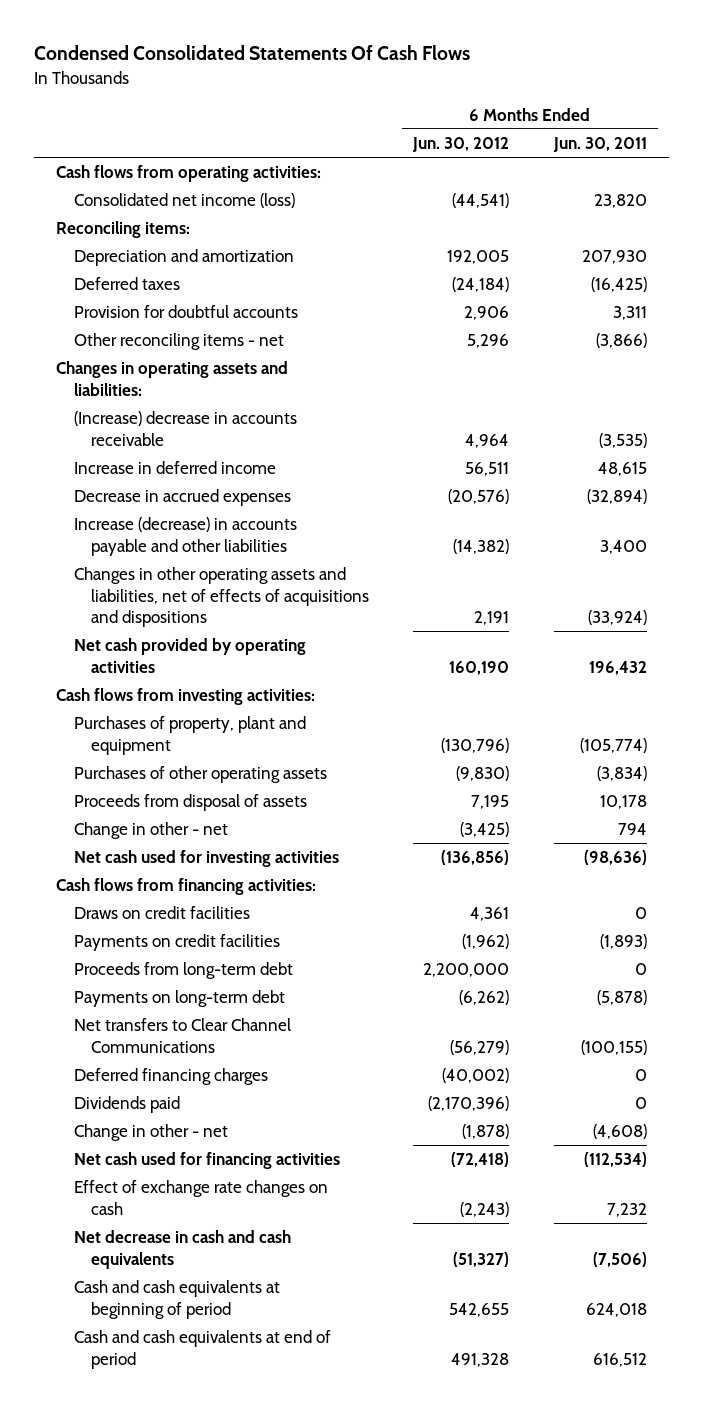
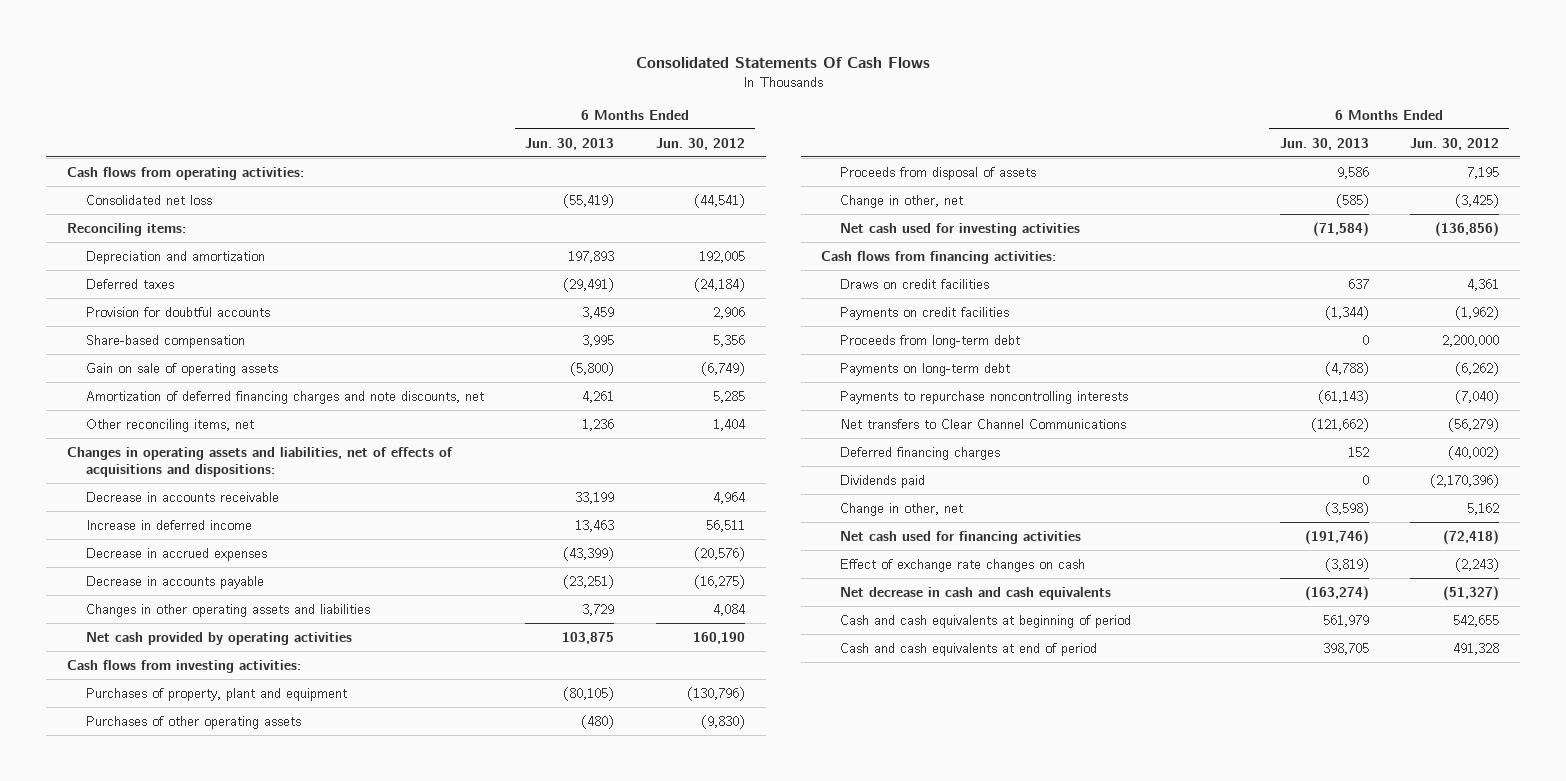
[33,45,470,61] Condensed Consolidated Statements Of Cash Flows -> [636,57,931,69] Consolidated Statements Of Cash Flows
[552,136,647,152] Jun. 30, 2011 -> none
none -> [525,137,615,150] Jun. 30, 2013
[73,193,295,209] Consolidated net income (loss) -> [86,194,213,205] Consolidated net loss
none -> [86,334,246,348] Share-based compensation
none -> [86,362,279,376] Gain on sale of operating assets
none -> [86,390,485,404] Amortization of deferred financing charges and note discounts, net
[73,333,284,351] Other reconciling items - net -> [86,418,255,432] Other reconciling items, net
[467,334,510,349] 5,296 -> [712,418,745,431] 1,404
[55,361,288,396] Changes in operating assets and liabilities: -> [67,446,454,477] Changes in operating assets and liabilities, net of effects of acquisitions and dispositions:
[73,411,297,446] (Increase) decrease in accounts receivable -> [86,491,280,502] Decrease in accounts receivable
[73,517,297,556] Increase (decrease) in accounts payable and other liabilities -> [86,575,265,589] Decrease in accounts payable
[453,538,510,554] (14,382) -> [693,574,745,589] (16,275)
[73,567,370,628] Changes in other operating assets and liabilities, net of effects of acquisitions and dispositions -> [86,603,371,617] Changes in other operating assets and liabilities
[474,611,510,626] 2,191 -> [712,603,745,616] 4,084
[73,822,228,840] Change in other - net -> [840,194,964,208] Change in other, net
none -> [840,390,1129,404] Payments to repurchase noncontrolling interests
[73,1124,228,1142] Change in other - net -> [840,502,964,516] Change in other, net
[462,1124,510,1140] (1,878) -> [1467,502,1500,515] 5,162

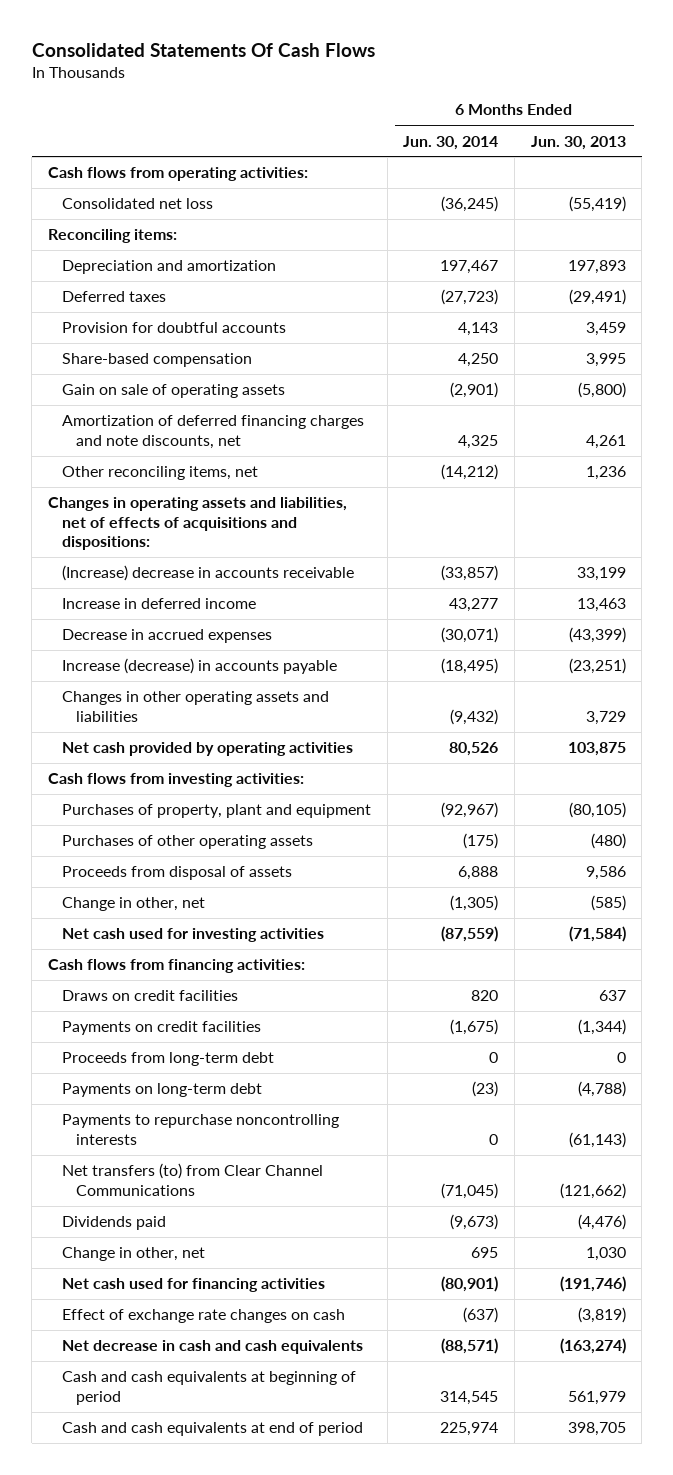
[655,137,745,150] Jun. 30, 2012 -> none
none -> [403,135,499,150] Jun. 30, 2014
[86,491,280,502] Decrease in accounts receivable -> [62,565,355,582] (Increase) decrease in accounts receivable
[86,575,265,589] Decrease in accounts payable -> [62,658,338,675] Increase (decrease) in accounts payable
[840,446,1001,460] Deferred financing charges -> none
[840,418,1127,429] Net transfers to Clear Channel Communications -> [62,1163,324,1196] Net transfers (to) from Clear Channel Communications
[1361,474,1369,485] 0 -> [577,1214,626,1231] (4,476)
[1324,501,1369,516] (3,598) -> [585,1247,626,1262] 1,030

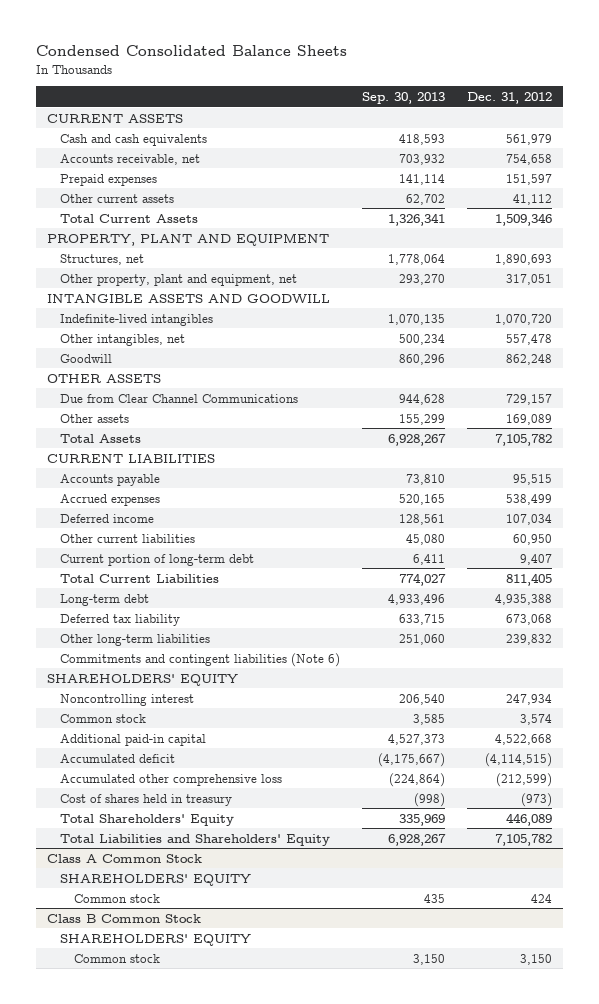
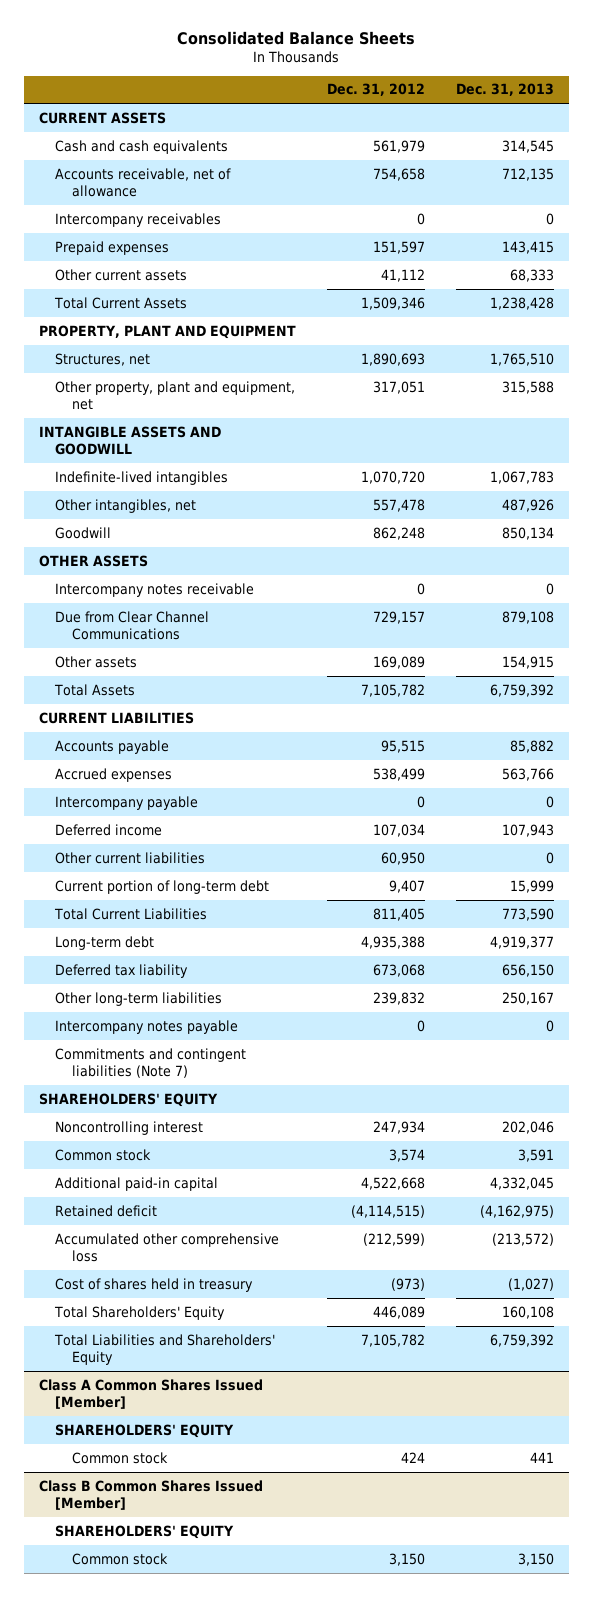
[35,45,347,57] Condensed Consolidated Balance Sheets -> [177,31,416,46] Consolidated Balance Sheets
[362,92,446,105] Sep. 30, 2013 -> none
none -> [455,83,554,97] Dec. 31, 2013
[60,153,201,165] Accounts receivable, net -> [55,167,232,197] Accounts receivable, net of allowance
none -> [55,212,222,227] Intercompany receivables
none -> [55,582,255,597] Intercompany notes receivable
none -> [55,795,199,810] Intercompany payable
none -> [55,1019,239,1034] Intercompany notes payable
[60,652,341,667] Commitments and contingent liabilities (Note 6) -> [55,1047,247,1078] Commitments and contingent liabilities (Note 7)
[60,753,176,763] Accumulated deficit -> [55,1204,158,1217] Retained deficit
[46,853,202,863] Class A Common Stock -> none
none -> [38,1378,263,1409] Class A Common Shares Issued [Member]
[46,913,201,923] Class B Common Stock -> none
none -> [38,1479,263,1510] Class B Common Shares Issued [Member]

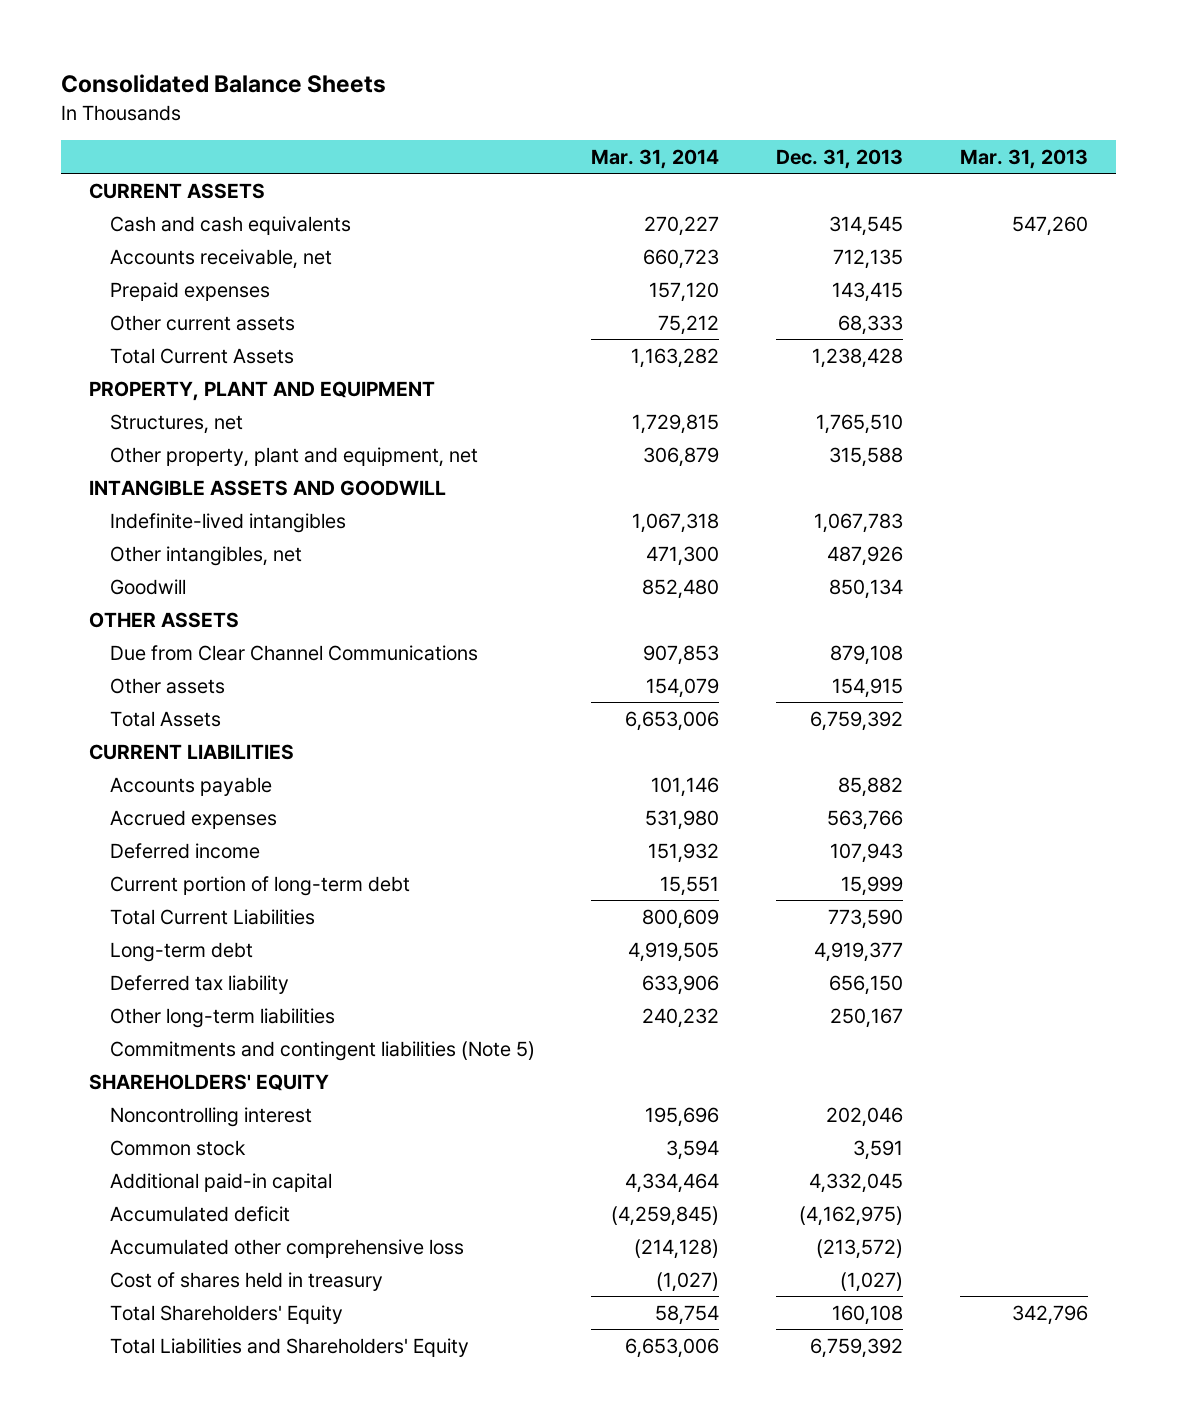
[326,83,425,97] Dec. 31, 2012 -> none
none -> [591,148,720,169] Mar. 31, 2014
none -> [959,148,1088,169] Mar. 31, 2013
[55,212,222,227] Intercompany receivables -> none
[55,167,232,197] Accounts receivable, net of allowance -> [109,248,332,269] Accounts receivable, net
[55,582,255,597] Intercompany notes receivable -> none
[55,795,199,810] Intercompany payable -> none
[55,851,206,864] Other current liabilities -> none
[55,1019,239,1034] Intercompany notes payable -> none
[55,1047,247,1078] Commitments and contingent liabilities (Note 7) -> [109,1040,535,1061] Commitments and contingent liabilities (Note 5)
[55,1204,158,1217] Retained deficit -> [109,1205,290,1222] Accumulated deficit
[38,1378,263,1409] Class A Common Shares Issued [Member] -> none
[55,1423,235,1438] SHAREHOLDERS' EQUITY -> none
[71,1451,168,1464] Common stock -> none
[38,1479,263,1510] Class B Common Shares Issued [Member] -> none
[55,1524,235,1539] SHAREHOLDERS' EQUITY -> none
[71,1552,168,1565] Common stock -> none

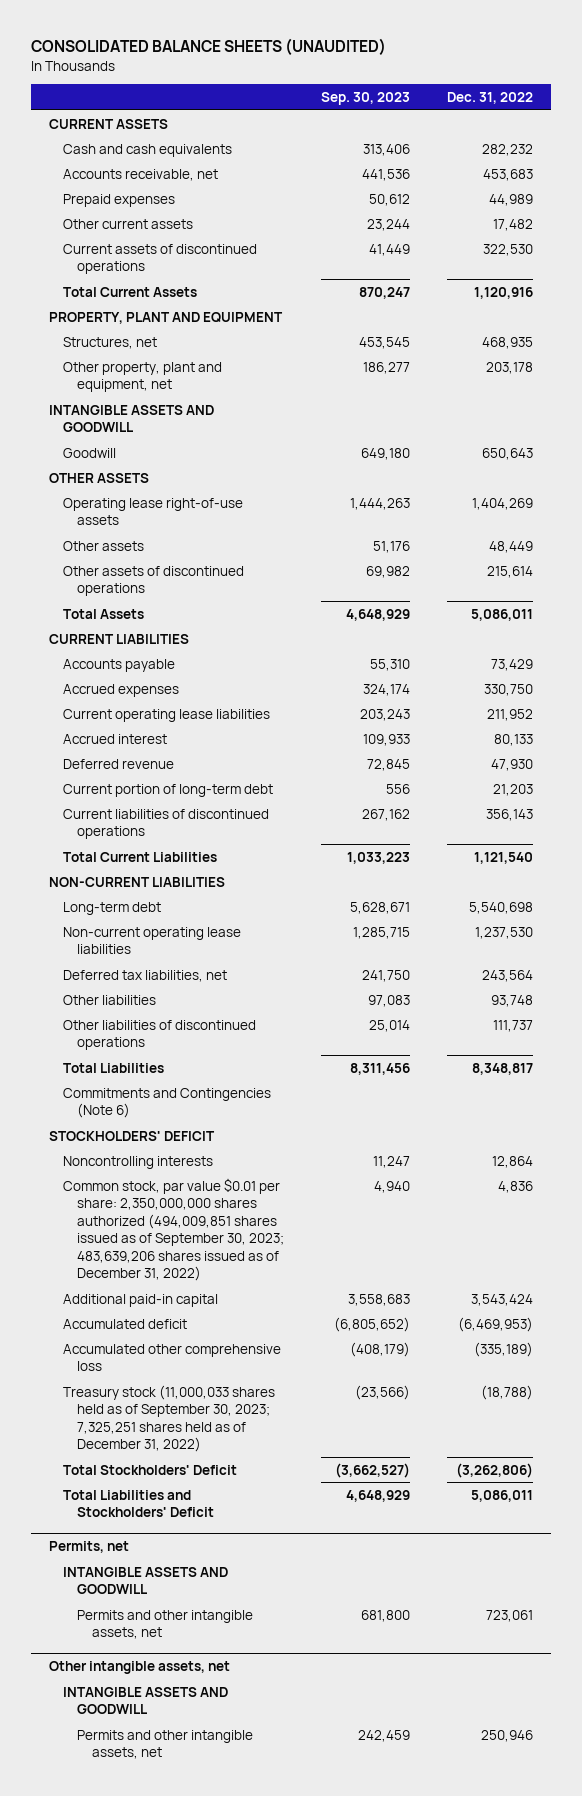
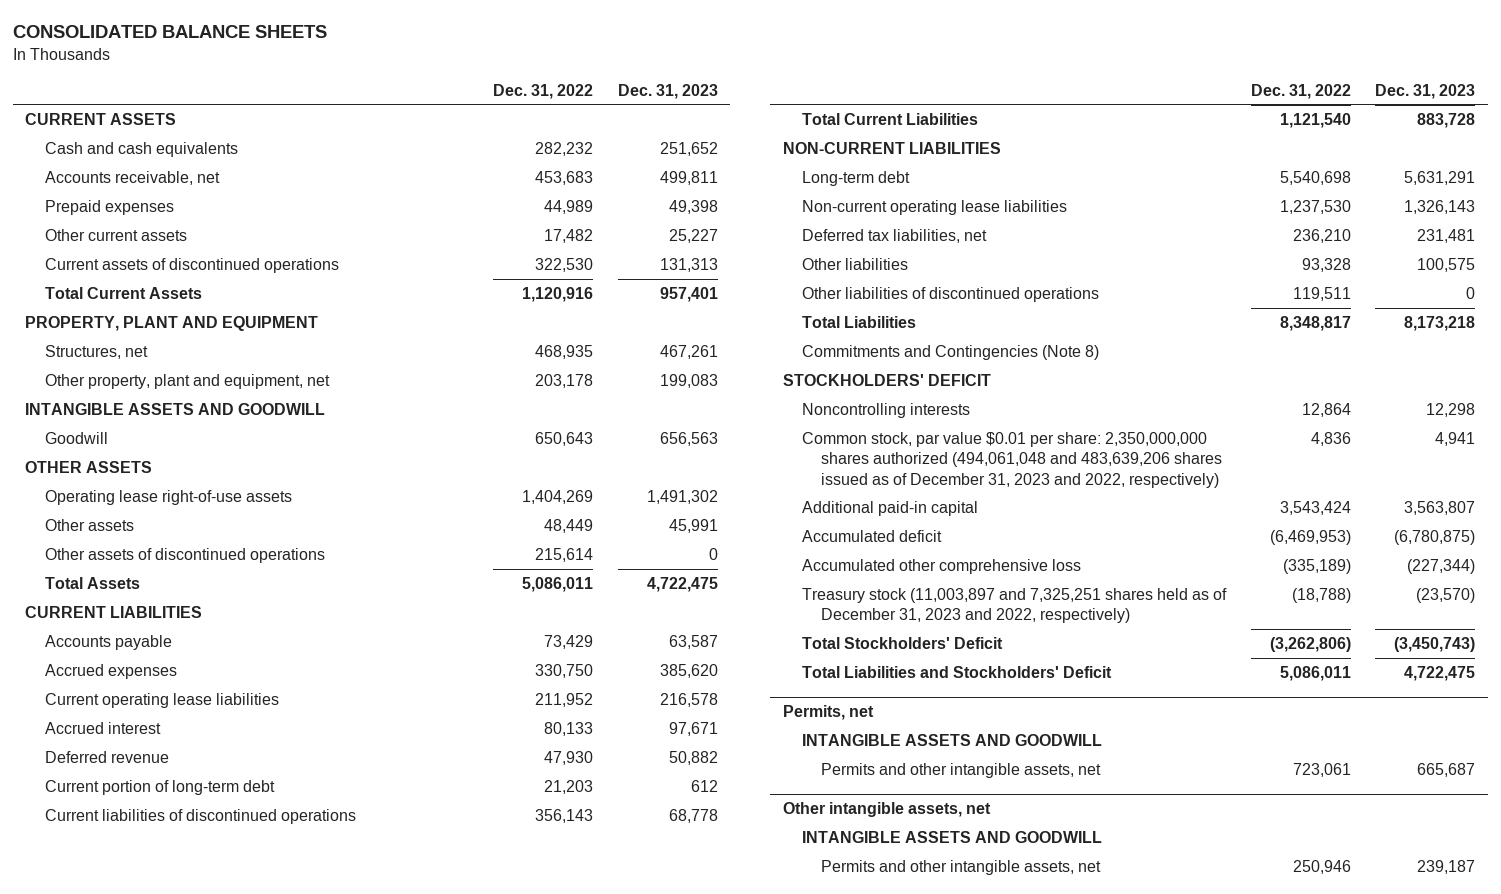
[30,38,386,56] CONSOLIDATED BALANCE SHEETS (UNAUDITED) -> [13,25,328,39] CONSOLIDATED BALANCE SHEETS
[321,91,411,105] Sep. 30, 2023 -> none
none -> [617,83,718,99] Dec. 31, 2023
[481,969,533,982] 243,564 -> [1292,228,1351,243] 236,210
[490,994,533,1007] 93,748 -> [1301,257,1351,272] 93,328
[492,1019,533,1032] 111,737 -> [1292,286,1351,301] 119,511
[63,1087,272,1119] Commitments and Contingencies (Note 6) -> [802,344,1100,360] Commitments and Contingencies (Note 8)
[63,1177,285,1282] Common stock, par value $0.01 per share: 2,350,000,000 shares authorized (494,009,851 shares issued as of September 30, 2023; 483,639,206 shares issued as of December 31, 2022) -> [802,431,1223,488] Common stock, par value $0.01 per share: 2,350,000,000 shares authorized (494,061,048 and 483,639,206 shares issued as of December 31, 2023 and 2022, respectively)
[63,1384,276,1453] Treasury stock (11,000,033 shares held as of September 30, 2023; 7,325,251 shares held as of December 31, 2022) -> [802,587,1228,624] Treasury stock (11,003,897 and 7,325,251 shares held as of December 31, 2023 and 2022, respectively)

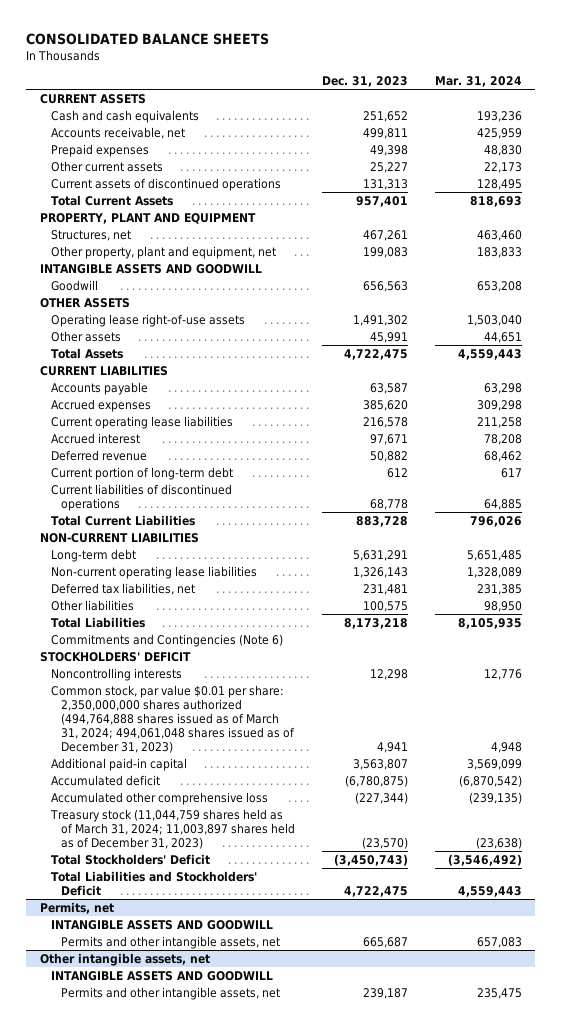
[493,83,594,99] Dec. 31, 2022 -> none
none -> [434,76,522,88] Mar. 31, 2024
[44,547,325,563] Other assets of discontinued operations -> none
[802,286,1100,302] Other liabilities of discontinued operations -> none
[802,344,1100,360] Commitments and Contingencies (Note 8) -> [50,634,283,648] Commitments and Contingencies (Note 6)
[802,431,1223,488] Common stock, par value $0.01 per share: 2,350,000,000 shares authorized (494,061,048 and 483,639,206 shares issued as of December 31, 2023 and 2022, respectively) -> [50,685,296,753] Common stock, par value $0.01 per share: 2,350,000,000 shares authorized (494,764,888 shares issued as of March 31, 2024; 494,061,048 shares issued as of December 31, 2023)
[802,587,1228,624] Treasury stock (11,003,897 and 7,325,251 shares held as of December 31, 2023 and 2022, respectively) -> [49,809,296,849] Treasury stock (11,044,759 shares held as of March 31, 2024; 11,003,897 shares held as of December 31, 2023)

